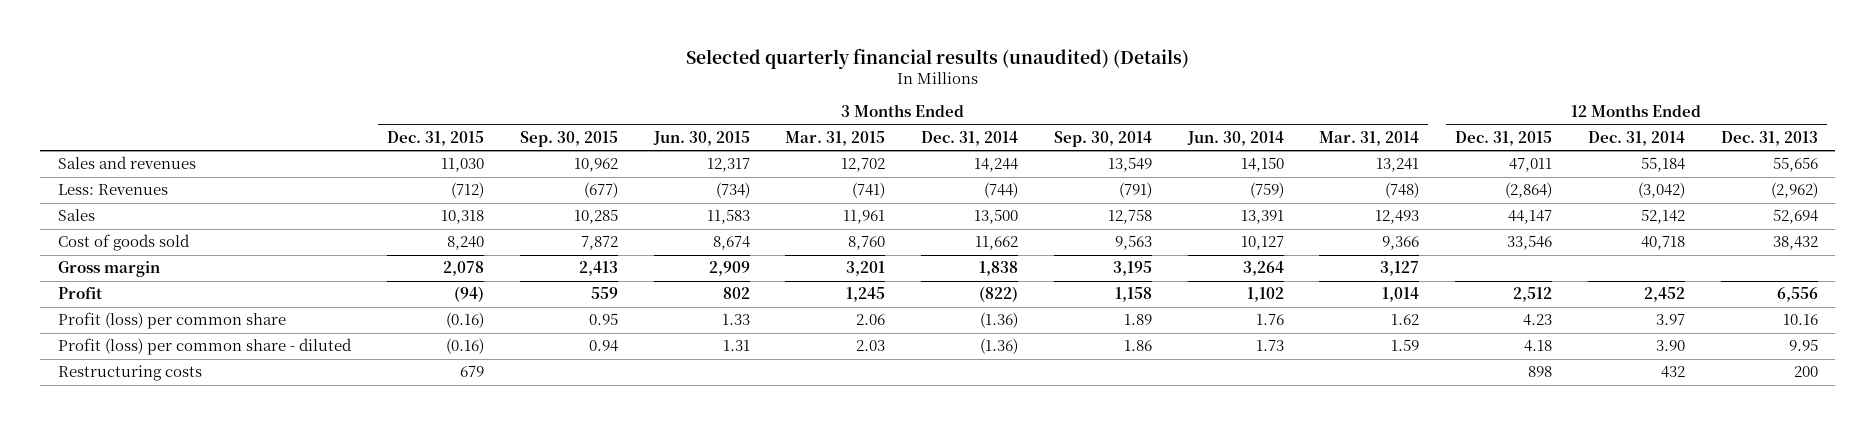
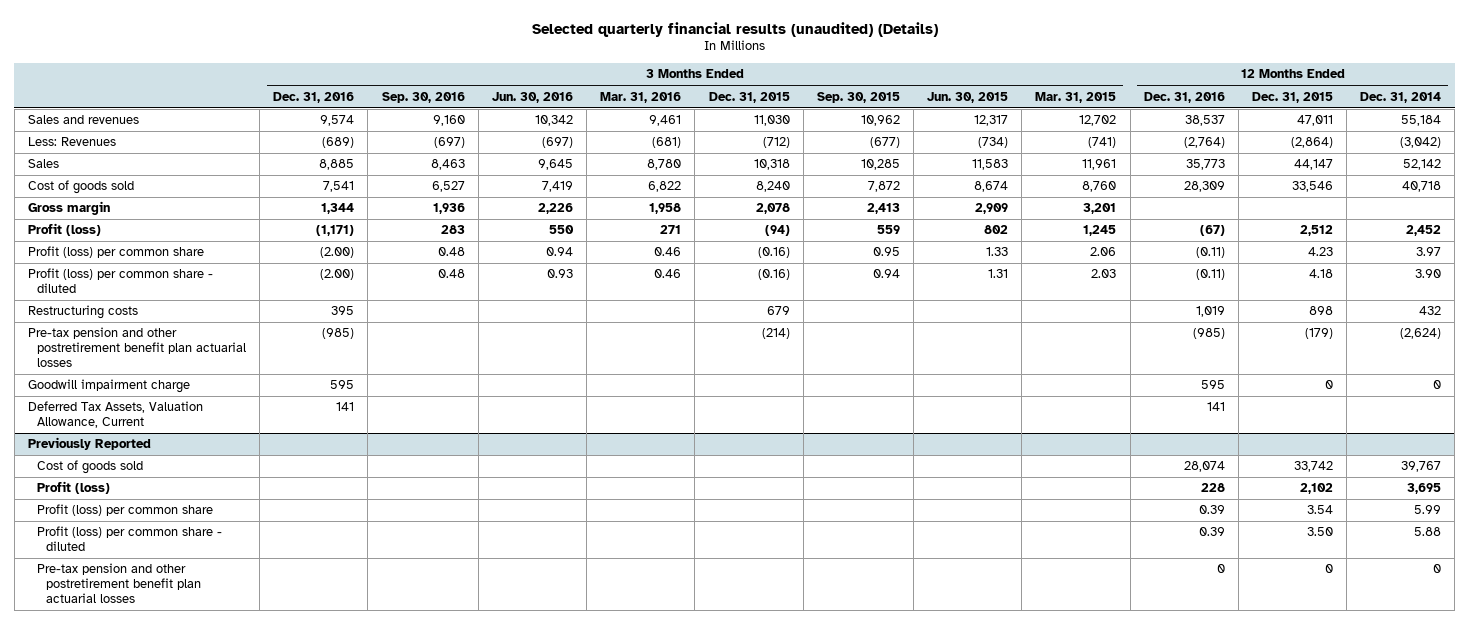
[921,131,1019,147] Dec. 31, 2014 -> none
[1053,131,1152,148] Sep. 30, 2014 -> none
[1186,131,1284,147] Jun. 30, 2014 -> none
[1319,131,1420,147] Mar. 31, 2014 -> none
[1720,131,1818,147] Dec. 31, 2013 -> none
none -> [273,91,355,103] Dec. 31, 2016
none -> [381,91,465,103] Sep. 30, 2016
none -> [491,91,573,103] Jun. 30, 2016
none -> [600,91,682,103] Mar. 31, 2016
none -> [1143,91,1225,103] Dec. 31, 2016
[58,287,103,300] Profit -> [27,223,101,237] Profit (loss)
none -> [27,327,247,368] Pre-tax pension and other postretirement benefit plan actuarial losses
none -> [27,379,190,394] Goodwill impairment charge
none -> [27,401,203,429] Deferred Tax Assets, Valuation Allowance, Current
none -> [27,437,151,451] Previously Reported
none -> [37,460,144,475] Cost of goods sold
none -> [37,481,111,495] Profit (loss)
none -> [37,504,214,517] Profit (loss) per common share
none -> [37,526,223,552] Profit (loss) per common share - diluted
none -> [37,563,202,604] Pre-tax pension and other postretirement benefit plan actuarial losses

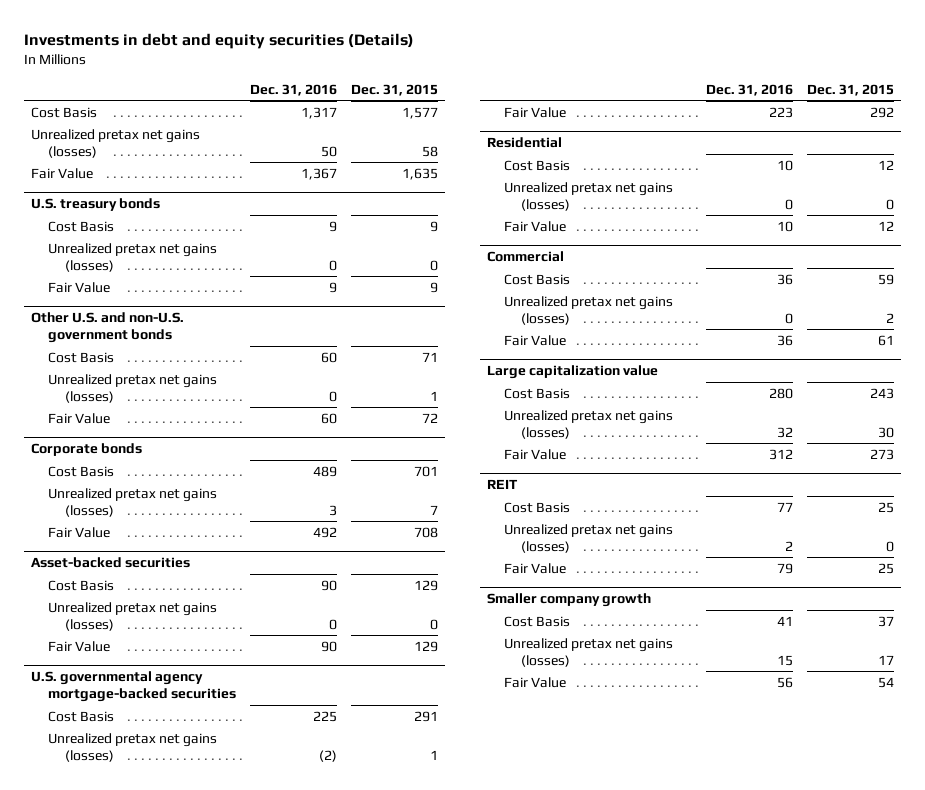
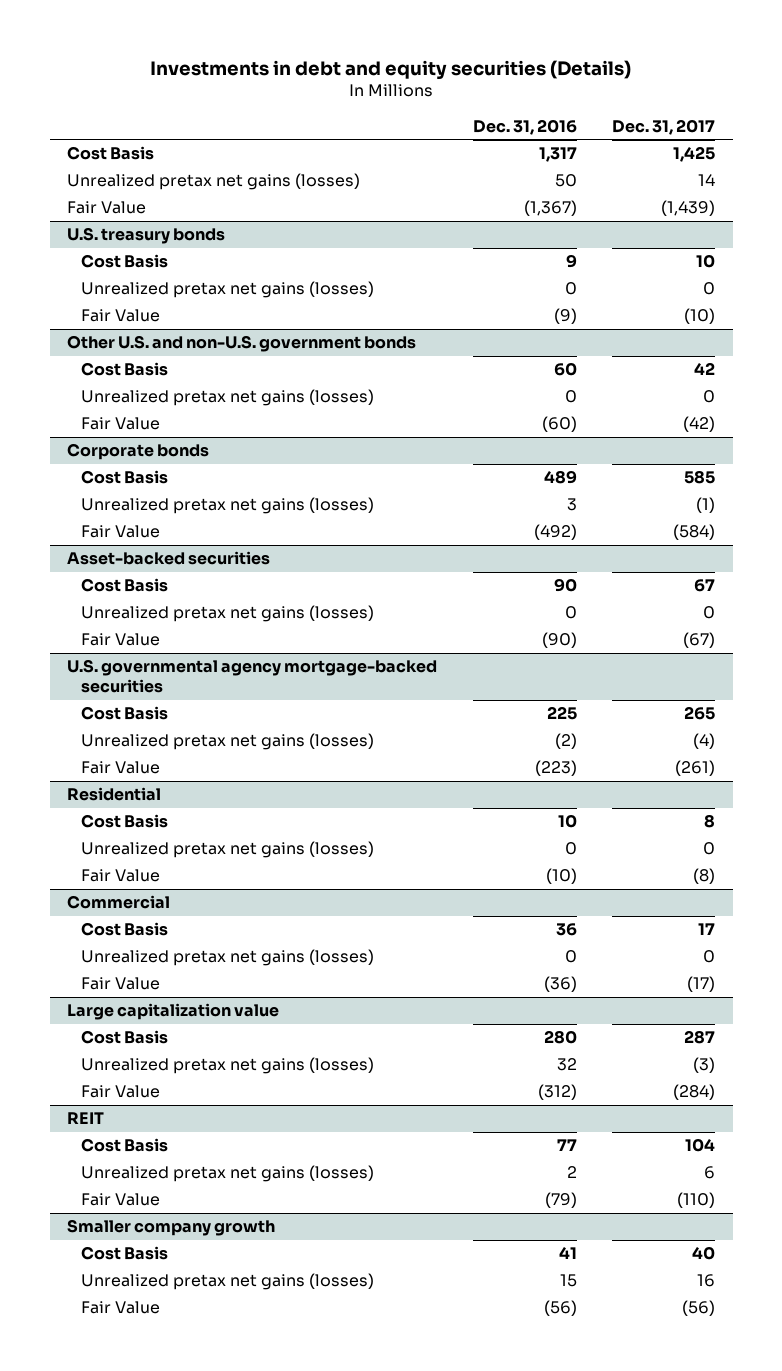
[350,83,438,96] Dec. 31, 2015 -> none
none -> [611,118,715,135] Dec. 31, 2017
[300,167,337,180] 1,367 -> [523,200,577,217] (1,367)
[328,281,337,293] 9 -> [553,308,577,325] (9)
[320,412,337,424] 60 -> [541,416,577,433] (60)
[312,526,337,538] 492 -> [533,524,577,541] (492)
[320,640,337,652] 90 -> [541,632,577,649] (90)
[768,106,793,118] 223 -> [534,760,577,777] (223)
[776,220,793,232] 10 -> [545,868,577,885] (10)
[776,334,793,346] 36 -> [543,976,577,993] (36)
[768,448,793,460] 312 -> [537,1084,577,1101] (312)
[776,562,793,574] 79 -> [544,1192,577,1209] (79)
[776,676,793,688] 56 -> [543,1300,577,1317] (56)

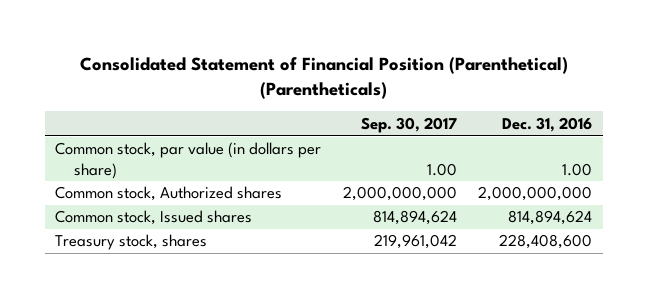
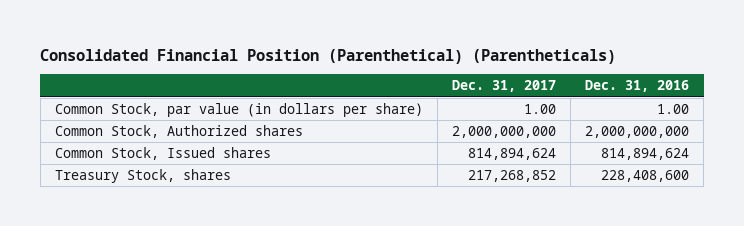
[79,56,568,100] Consolidated Statement of Financial Position (Parenthetical) (Parentheticals) -> [40,48,617,64] Consolidated Financial Position (Parenthetical) (Parentheticals)
[360,116,457,133] Sep. 30, 2017 -> none
none -> [452,80,557,93] Dec. 31, 2017
[55,142,322,179] Common stock, par value (in dollars per share) -> [54,103,423,118] Common Stock, par value (in dollars per share)
[55,186,283,202] Common stock, Authorized shares -> [54,125,303,139] Common Stock, Authorized shares
[55,210,253,226] Common stock, Issued shares -> [54,147,271,161] Common Stock, Issued shares
[55,234,208,251] Treasury stock, shares -> [54,169,231,184] Treasury Stock, shares

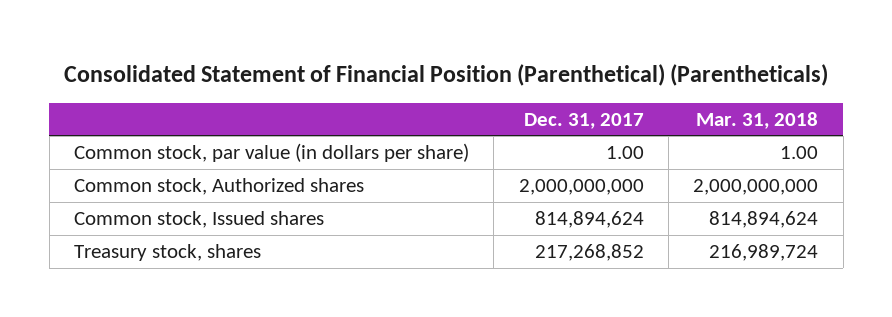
[40,48,617,64] Consolidated Financial Position (Parenthetical) (Parentheticals) -> [64,63,829,86] Consolidated Statement of Financial Position (Parenthetical) (Parentheticals)
[585,80,690,93] Dec. 31, 2016 -> none
none -> [696,111,819,129] Mar. 31, 2018
[54,103,423,118] Common Stock, par value (in dollars per share) -> [74,143,470,163] Common stock, par value (in dollars per share)
[54,125,303,139] Common Stock, Authorized shares -> [74,178,365,196] Common stock, Authorized shares
[54,147,271,161] Common Stock, Issued shares -> [74,211,325,229] Common stock, Issued shares
[54,169,231,184] Treasury Stock, shares -> [74,244,262,262] Treasury stock, shares

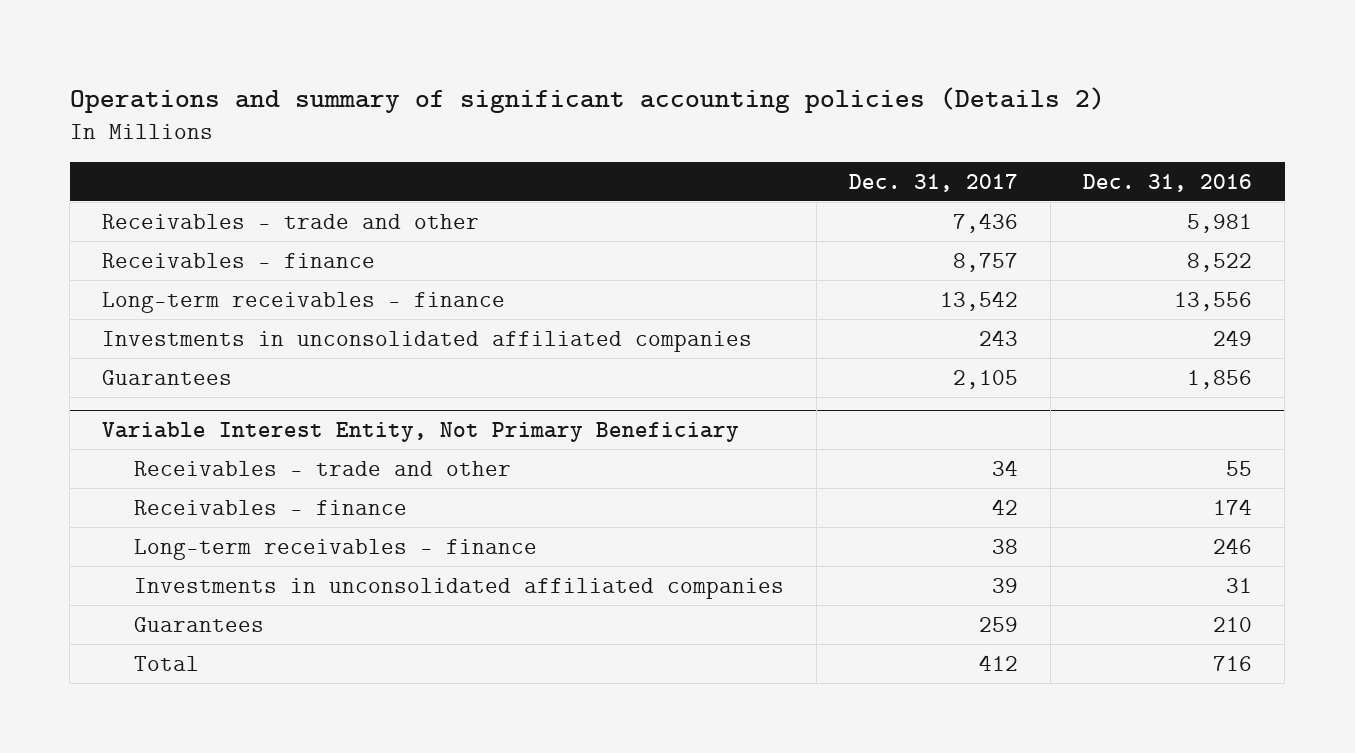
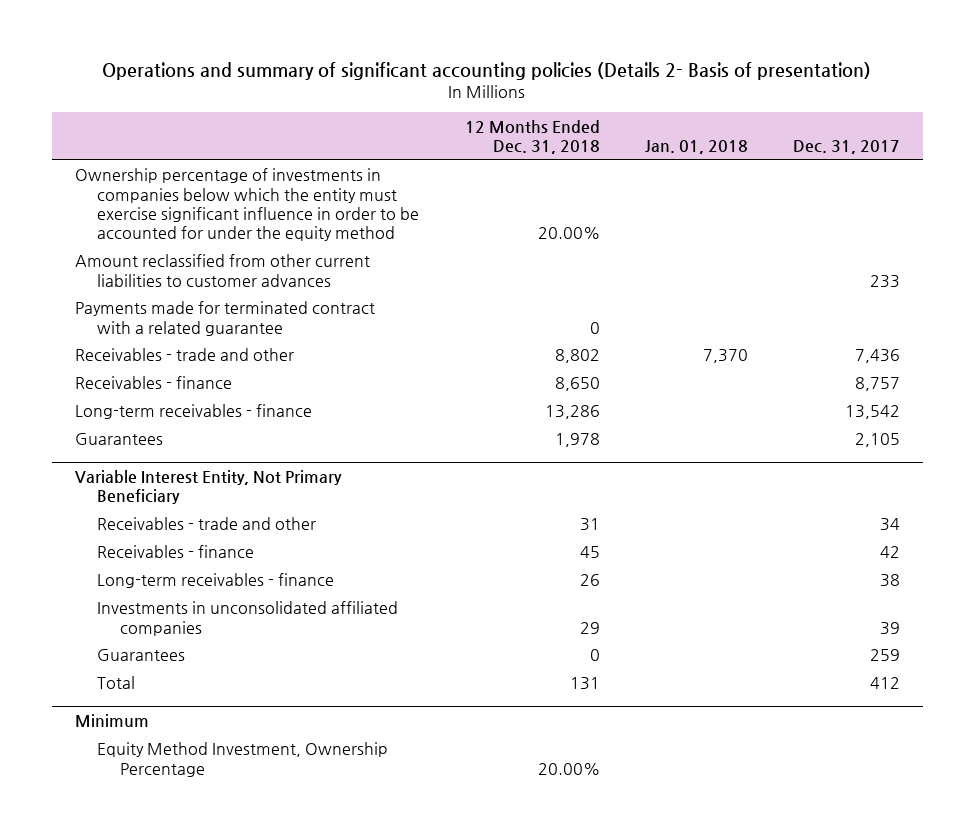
[69,86,1105,113] Operations and summary of significant accounting policies (Details 2) -> [102,62,872,81] Operations and summary of significant accounting policies (Details 2- Basis of presentation)
[1083,173,1253,192] Dec. 31, 2016 -> none
none -> [464,119,600,155] 12 Months Ended Dec. 31, 2018
none -> [644,140,748,155] Jan. 01, 2018
none -> [74,168,420,242] Ownership percentage of investments in companies below which the entity must exercise significant influence in order to be accounted for under the equity method
none -> [74,254,370,287] Amount reclassified from other current liabilities to customer advances
none -> [74,301,375,336] Payments made for terminated contract with a related guarantee
[102,330,753,352] Investments in unconsolidated affiliated companies -> none
none -> [74,714,149,728] Minimum
none -> [97,742,389,777] Equity Method Investment, Ownership Percentage

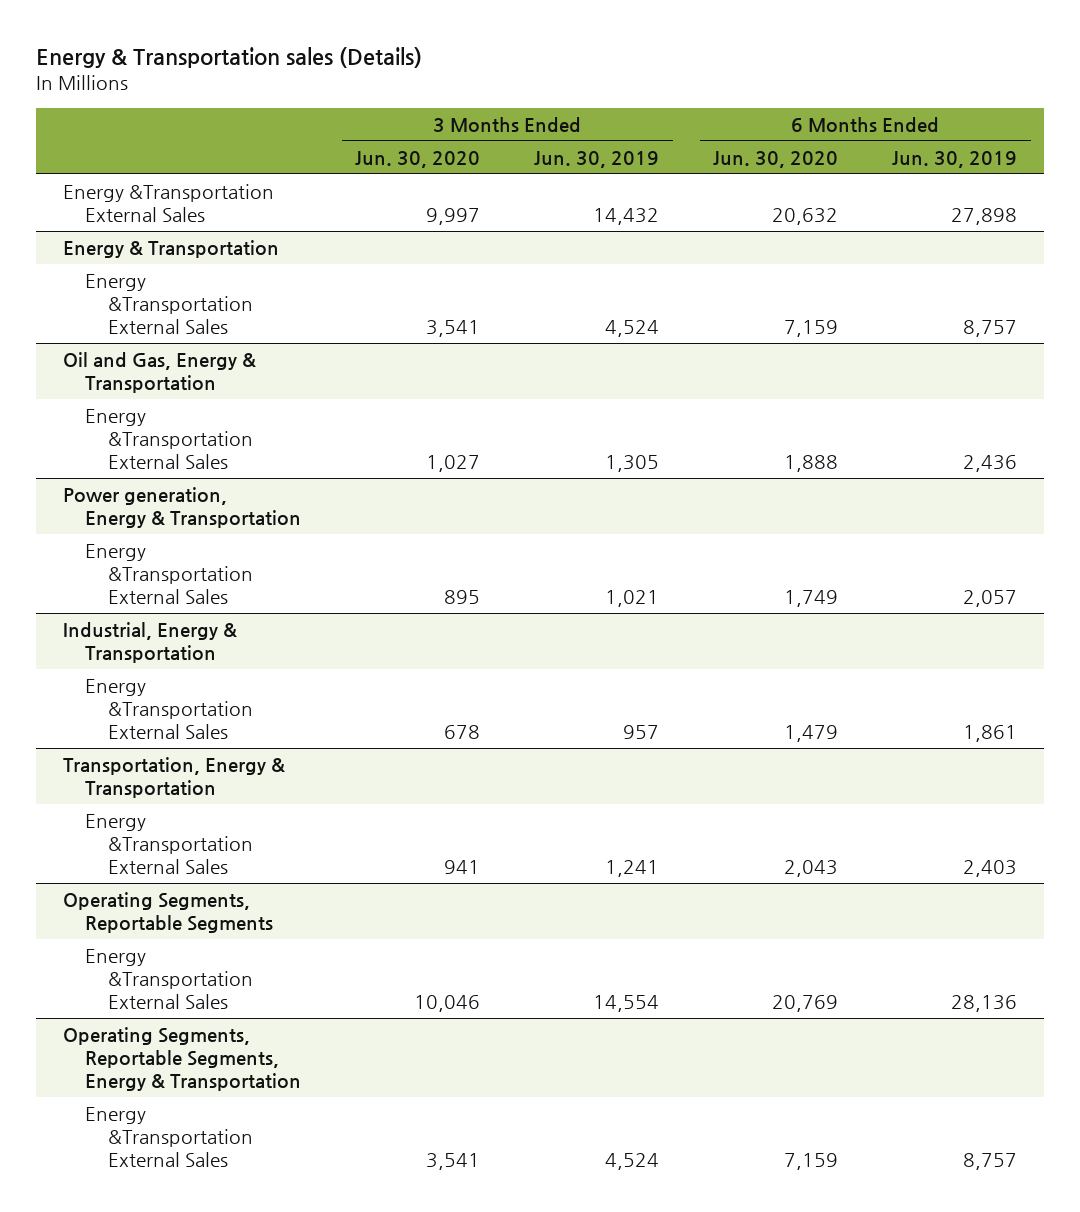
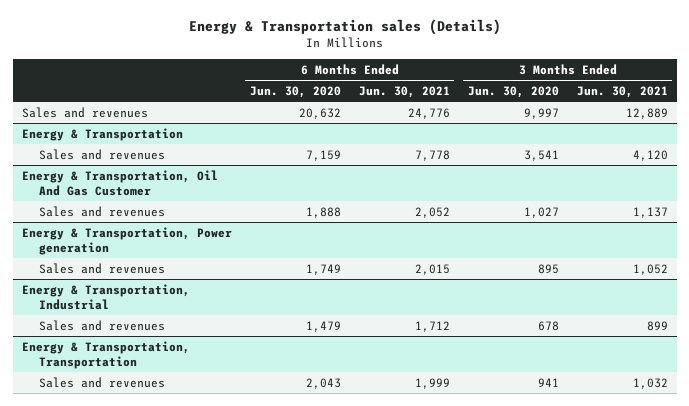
[534,150,660,168] Jun. 30, 2019 -> none
[892,150,1018,168] Jun. 30, 2019 -> none
none -> [358,86,450,99] Jun. 30, 2021
none -> [576,86,668,99] Jun. 30, 2021
[62,183,274,222] Energy &Transportation External Sales -> [21,106,148,118] Sales and revenues
[62,891,274,933] Operating Segments, Reportable Segments -> none
[85,948,254,1009] Energy &Transportation External Sales -> none
[62,1026,302,1091] Operating Segments, Reportable Segments, Energy & Transportation -> none
[85,1106,254,1167] Energy &Transportation External Sales -> none
[85,273,254,334] Energy &Transportation External Sales -> [39,148,166,160] Sales and revenues
[62,351,256,393] Oil and Gas, Energy & Transportation -> [21,169,218,196] Energy & Transportation, Oil And Gas Customer
[85,408,254,469] Energy &Transportation External Sales -> [39,205,166,217] Sales and revenues
[62,486,302,528] Power generation, Energy & Transportation -> [21,226,232,255] Energy & Transportation, Power generation
[85,543,254,604] Energy &Transportation External Sales -> [39,262,166,274] Sales and revenues
[62,621,237,663] Industrial, Energy & Transportation -> [21,283,190,310] Energy & Transportation, Industrial
[85,678,254,739] Energy &Transportation External Sales -> [39,319,166,331] Sales and revenues
[62,756,285,798] Transportation, Energy & Transportation -> [21,340,190,369] Energy & Transportation, Transportation
[85,813,254,874] Energy &Transportation External Sales -> [39,376,166,388] Sales and revenues

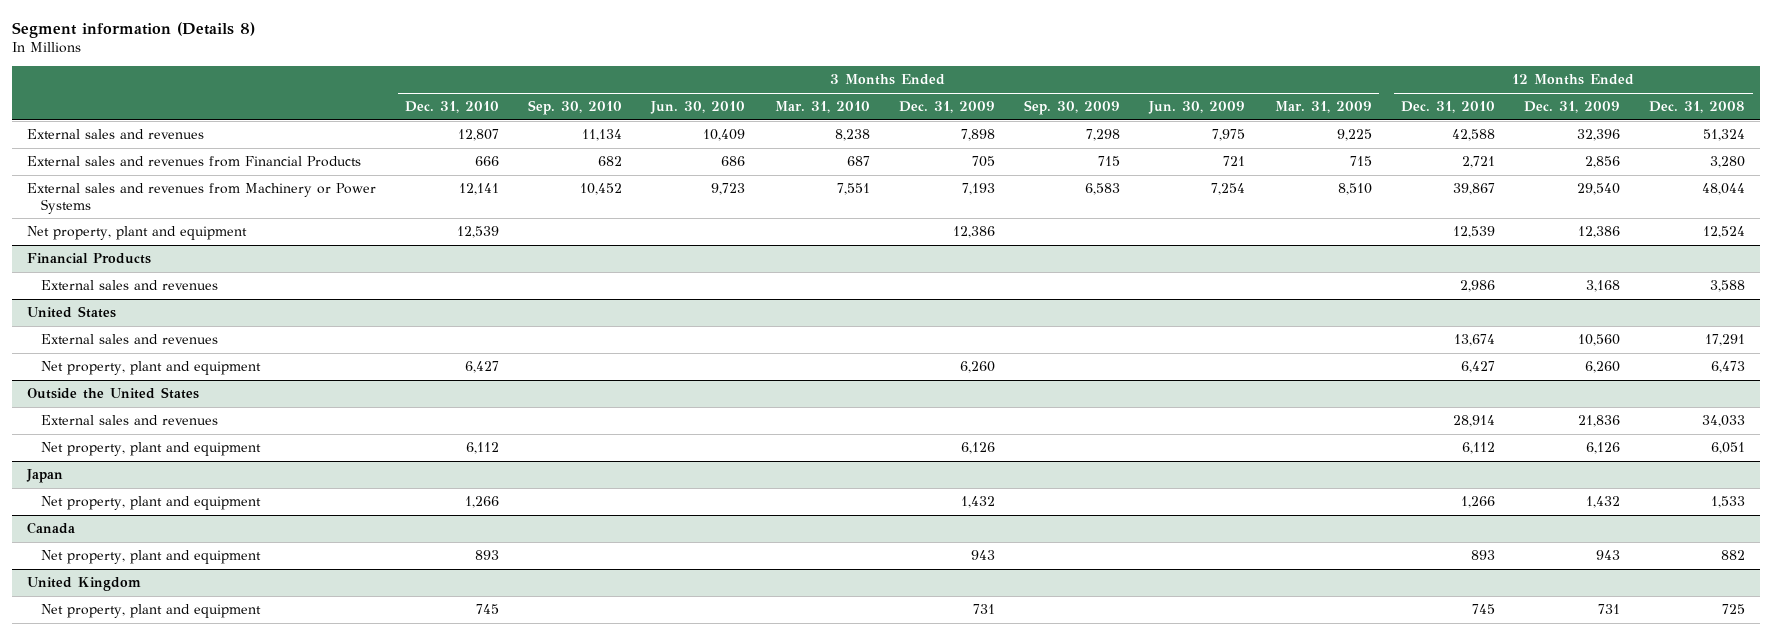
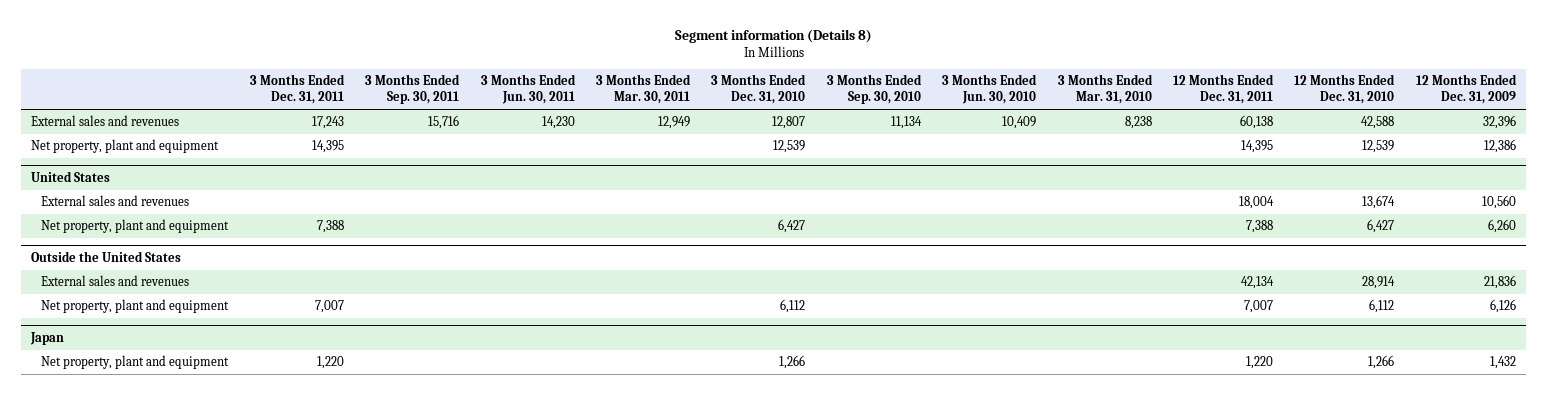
[898,101,995,114] Dec. 31, 2009 -> none
[1024,100,1121,116] Sep. 30, 2009 -> none
[1148,101,1246,115] Jun. 30, 2009 -> none
[1274,101,1372,114] Mar. 31, 2009 -> none
[1649,101,1746,114] Dec. 31, 2008 -> none
none -> [249,74,345,105] 3 Months Ended Dec. 31, 2011
none -> [365,74,461,105] 3 Months Ended Sep. 30, 2011
none -> [480,74,576,105] 3 Months Ended Jun. 30, 2011
none -> [596,74,692,105] 3 Months Ended Mar. 30, 2011
none -> [1172,74,1274,105] 12 Months Ended Dec. 31, 2011
[26,156,361,168] External sales and revenues from Financial Products -> none
[26,183,376,214] External sales and revenues from Machinery or Power Systems -> none
[26,253,151,265] Financial Products -> none
[40,280,218,291] External sales and revenues -> none
[26,522,75,535] Canada -> none
[40,550,261,565] Net property, plant and equipment -> none
[26,577,141,592] United Kingdom -> none
[40,604,261,619] Net property, plant and equipment -> none

